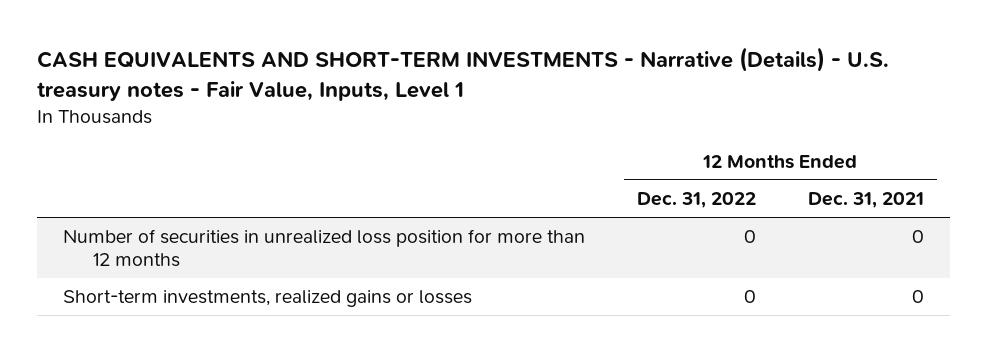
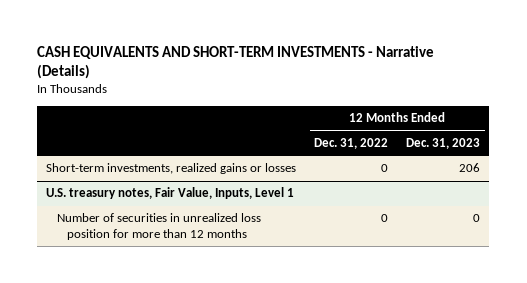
[37,47,890,102] CASH EQUIVALENTS AND SHORT-TERM INVESTMENTS - Narrative (Details) - U.S. treasury notes - Fair Value, Inputs, Level 1 -> [37,45,435,80] CASH EQUIVALENTS AND SHORT-TERM INVESTMENTS - Narrative (Details)
[807,192,924,209] Dec. 31, 2021 -> none
none -> [406,138,481,150] Dec. 31, 2023
[63,229,586,268] Number of securities in unrealized loss position for more than 12 months -> none
none -> [46,187,295,200] U.S. treasury notes, Fair Value, Inputs, Level 1
none -> [56,213,261,240] Number of securities in unrealized loss position for more than 12 months

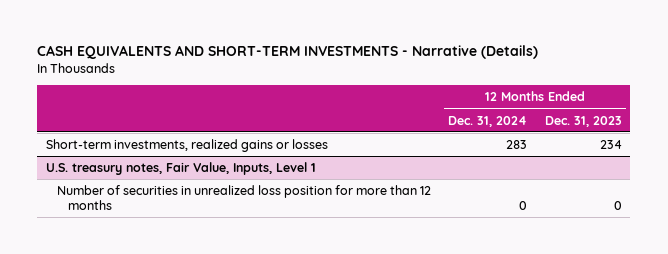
[314,138,389,150] Dec. 31, 2022 -> none
none -> [448,115,528,127] Dec. 31, 2024
[459,163,481,173] 206 -> [599,140,622,150] 234

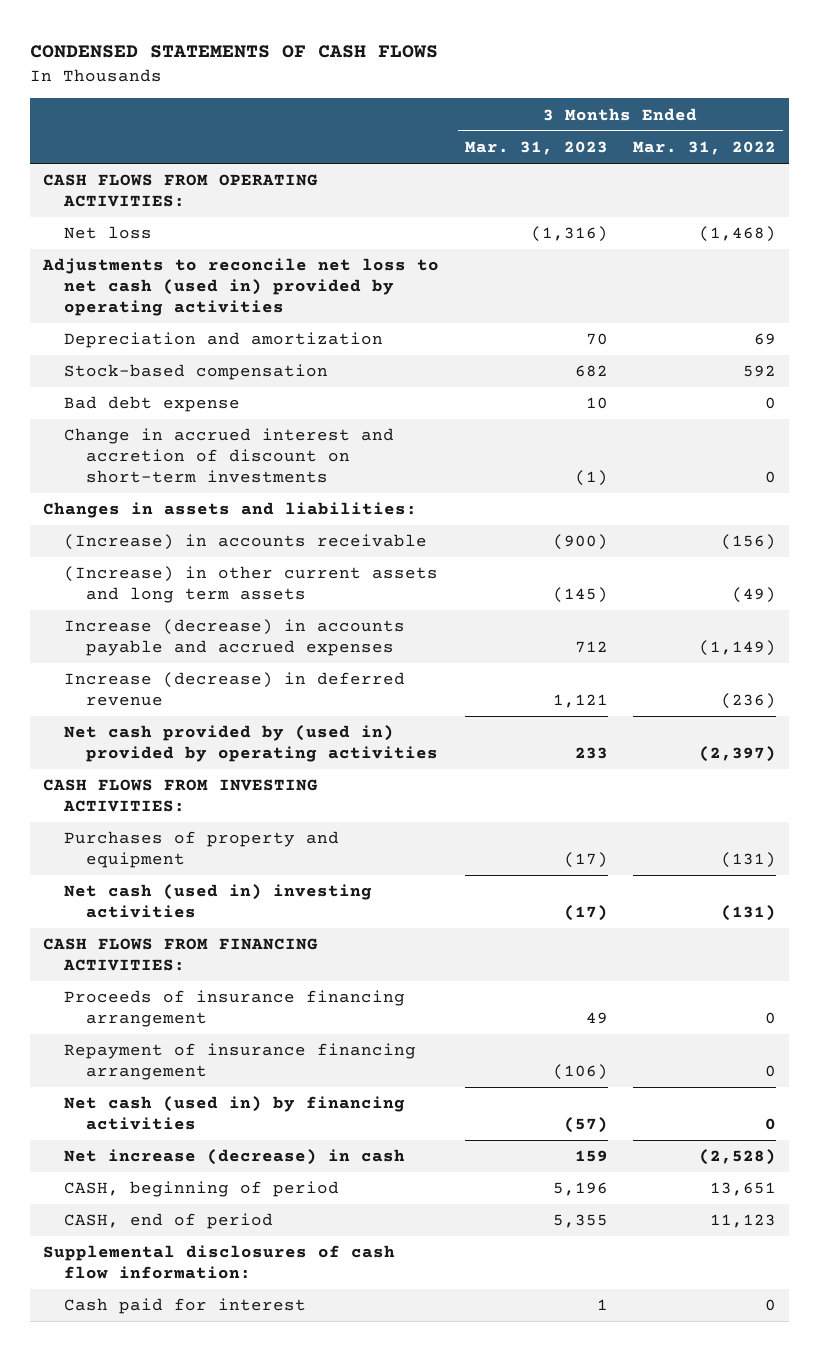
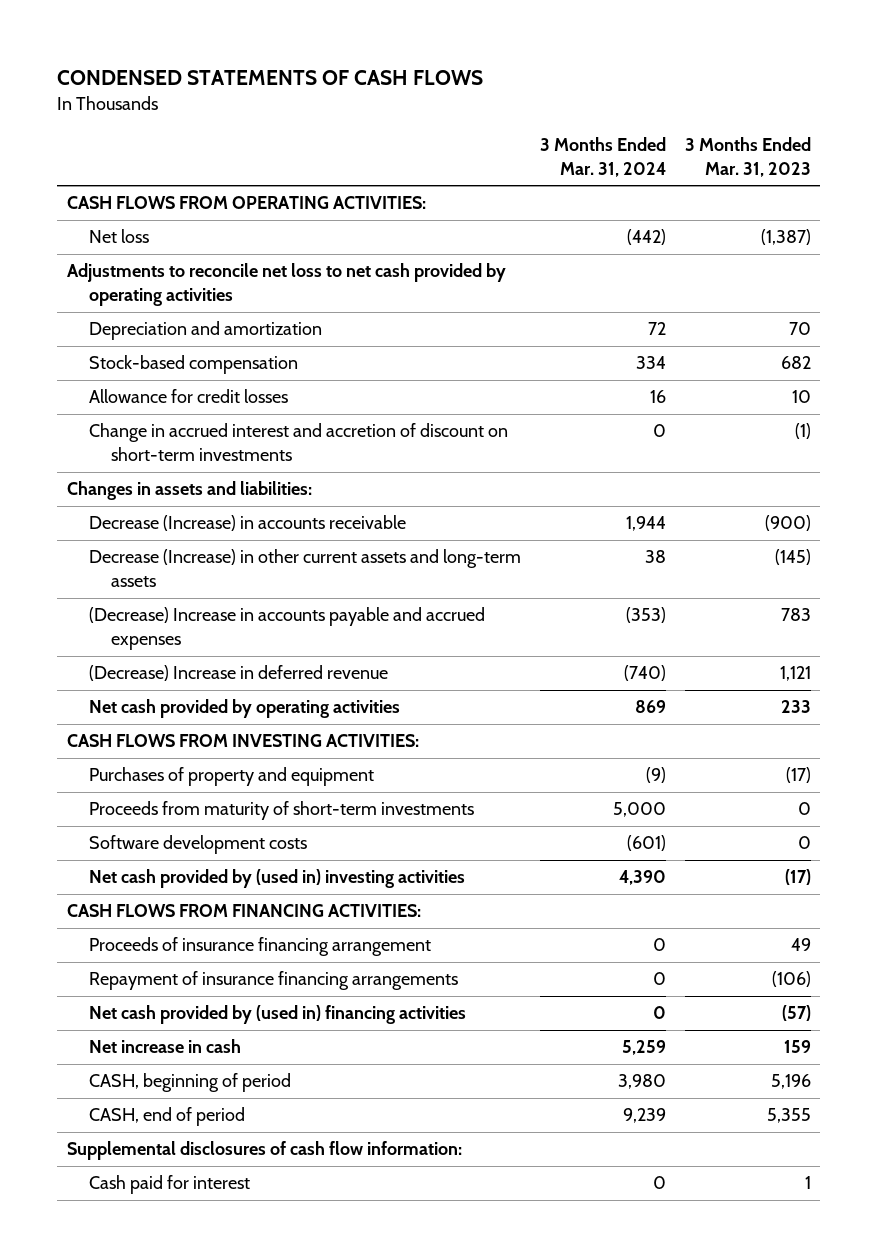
[633,140,777,155] Mar. 31, 2022 -> none
none -> [539,137,666,177] 3 Months Ended Mar. 31, 2024
[530,226,608,243] (1,316) -> [760,229,811,246] (1,387)
[42,258,440,316] Adjustments to reconcile net loss to net cash (used in) provided by operating activities -> [66,263,506,306] Adjustments to reconcile net loss to net cash provided by operating activities
[64,396,241,413] Bad debt expense -> [88,389,288,404] Allowance for credit losses
[64,534,428,551] (Increase) in accounts receivable -> [88,515,406,532] Decrease (Increase) in accounts receivable
[64,566,439,604] (Increase) in other current assets and long term assets -> [88,549,521,587] Decrease (Increase) in other current assets and long-term assets
[64,619,406,657] Increase (decrease) in accounts payable and accrued expenses -> [88,607,485,650] (Decrease) Increase in accounts payable and accrued expenses
[574,641,608,654] 712 -> [780,608,811,622] 783
[64,672,406,707] Increase (decrease) in deferred revenue -> [88,665,388,682] (Decrease) Increase in deferred revenue
[64,725,438,763] Net cash provided by (used in) provided by operating activities -> [88,699,400,719] Net cash provided by operating activities
none -> [88,801,474,821] Proceeds from maturity of short-term investments
none -> [88,835,307,855] Software development costs
[64,884,373,919] Net cash (used in) investing activities -> [88,869,465,889] Net cash provided by (used in) investing activities
[64,1043,417,1081] Repayment of insurance financing arrangement -> [88,971,458,991] Repayment of insurance financing arrangements
[64,1096,406,1131] Net cash (used in) by financing activities -> [88,1005,466,1025] Net cash provided by (used in) financing activities
[64,1149,406,1166] Net increase (decrease) in cash -> [88,1039,241,1054] Net increase in cash

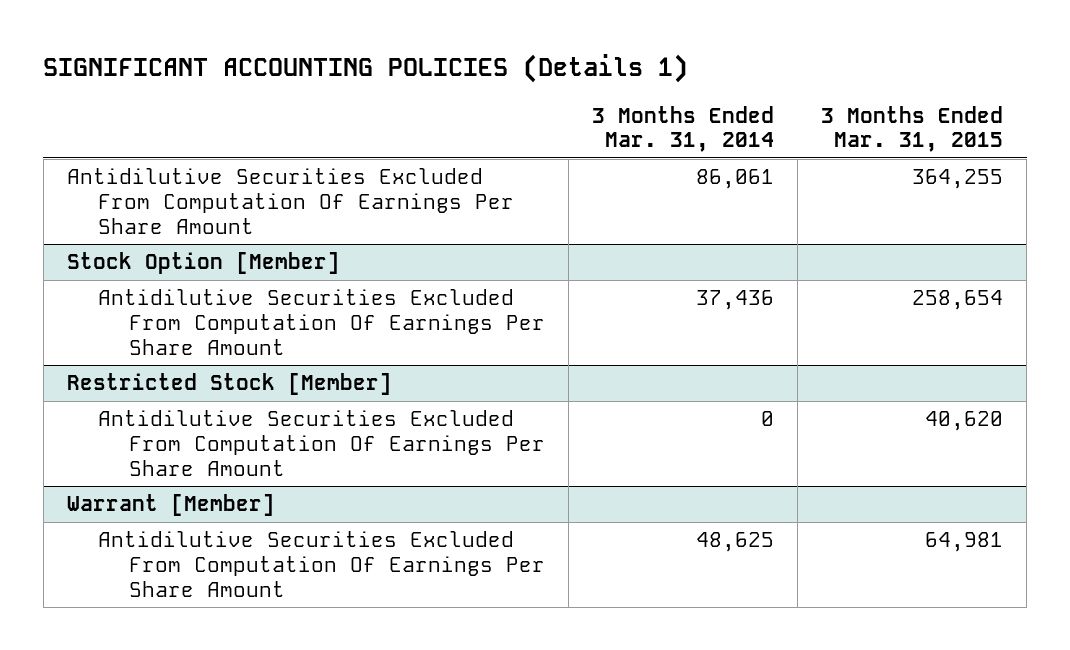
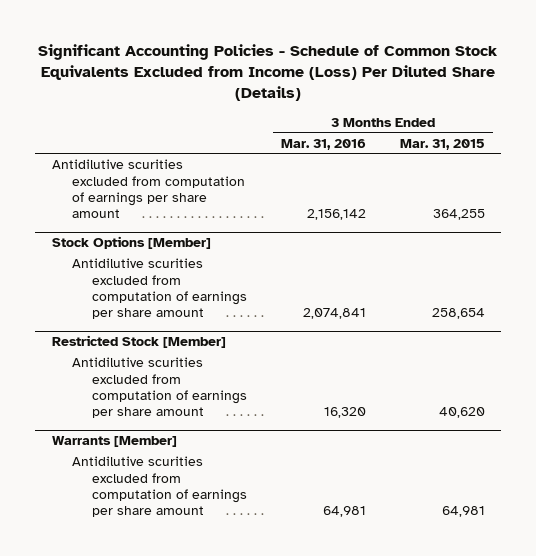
[43,54,689,84] SIGNIFICANT ACCOUNTING POLICIES (Details 1) -> [38,43,499,101] Significant Accounting Policies - Schedule of Common Stock Equivalents Excluded from Income (Loss) Per Diluted Share (Details)
[592,105,775,153] 3 Months Ended Mar. 31, 2014 -> none
none -> [281,138,367,150] Mar. 31, 2016
[66,168,515,234] Antidilutive Securities Excluded From Computation Of Earnings Per Share Amount -> [51,159,246,219] Antidilutive scurities excluded from computation of earnings per share amount
[66,252,340,275] Stock Option [Member] -> [51,236,211,250] Stock Options [Member]
[98,289,546,355] Antidilutive Securities Excluded From Computation Of Earnings Per Share Amount -> [72,258,248,320] Antidilutive scurities excluded from computation of earnings per share amount
[98,410,546,476] Antidilutive Securities Excluded From Computation Of Earnings Per Share Amount -> [72,357,248,419] Antidilutive scurities excluded from computation of earnings per share amount
[66,494,275,517] Warrant [Member] -> [51,436,177,448] Warrants [Member]
[98,531,546,597] Antidilutive Securities Excluded From Computation Of Earnings Per Share Amount -> [72,456,248,518] Antidilutive scurities excluded from computation of earnings per share amount

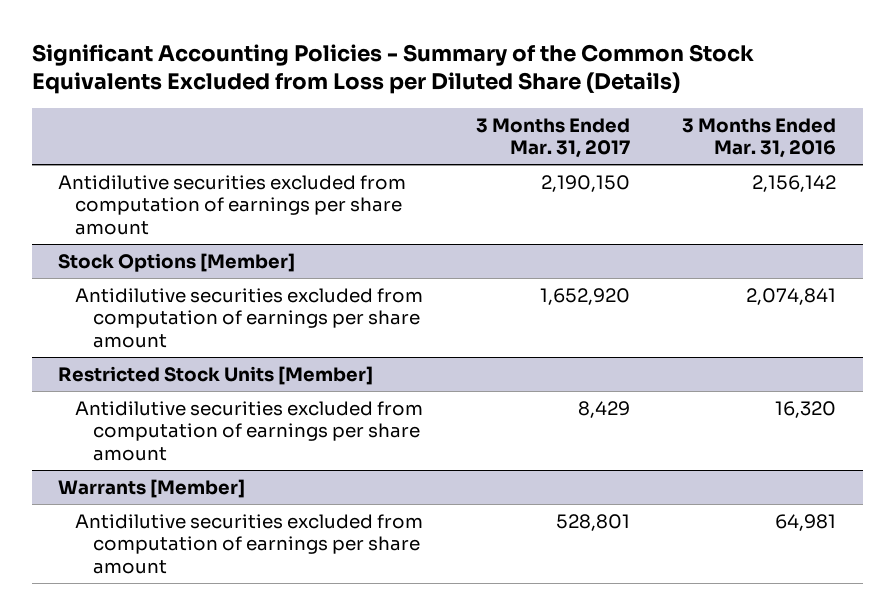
[38,43,499,101] Significant Accounting Policies - Schedule of Common Stock Equivalents Excluded from Income (Loss) Per Diluted Share (Details) -> [31,43,754,95] Significant Accounting Policies - Summary of the Common Stock Equivalents Excluded from Loss per Diluted Share (Details)
[399,138,485,150] Mar. 31, 2015 -> none
none -> [475,117,630,159] 3 Months Ended Mar. 31, 2017
[51,159,246,219] Antidilutive scurities excluded from computation of earnings per share amount -> [58,174,407,235] Antidilutive securities excluded from computation of earnings per share amount
[72,258,248,320] Antidilutive scurities excluded from computation of earnings per share amount -> [75,287,424,348] Antidilutive securities excluded from computation of earnings per share amount
[51,335,226,349] Restricted Stock [Member] -> [58,365,374,385] Restricted Stock Units [Member]
[72,357,248,419] Antidilutive scurities excluded from computation of earnings per share amount -> [75,400,424,461] Antidilutive securities excluded from computation of earnings per share amount
[72,456,248,518] Antidilutive scurities excluded from computation of earnings per share amount -> [75,513,424,574] Antidilutive securities excluded from computation of earnings per share amount

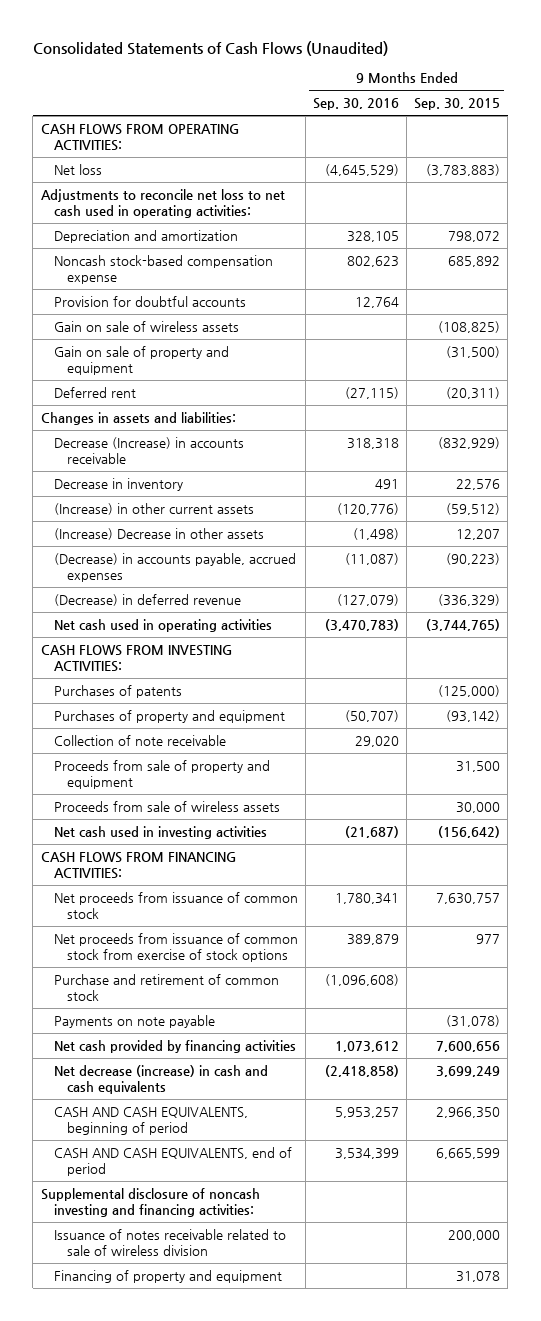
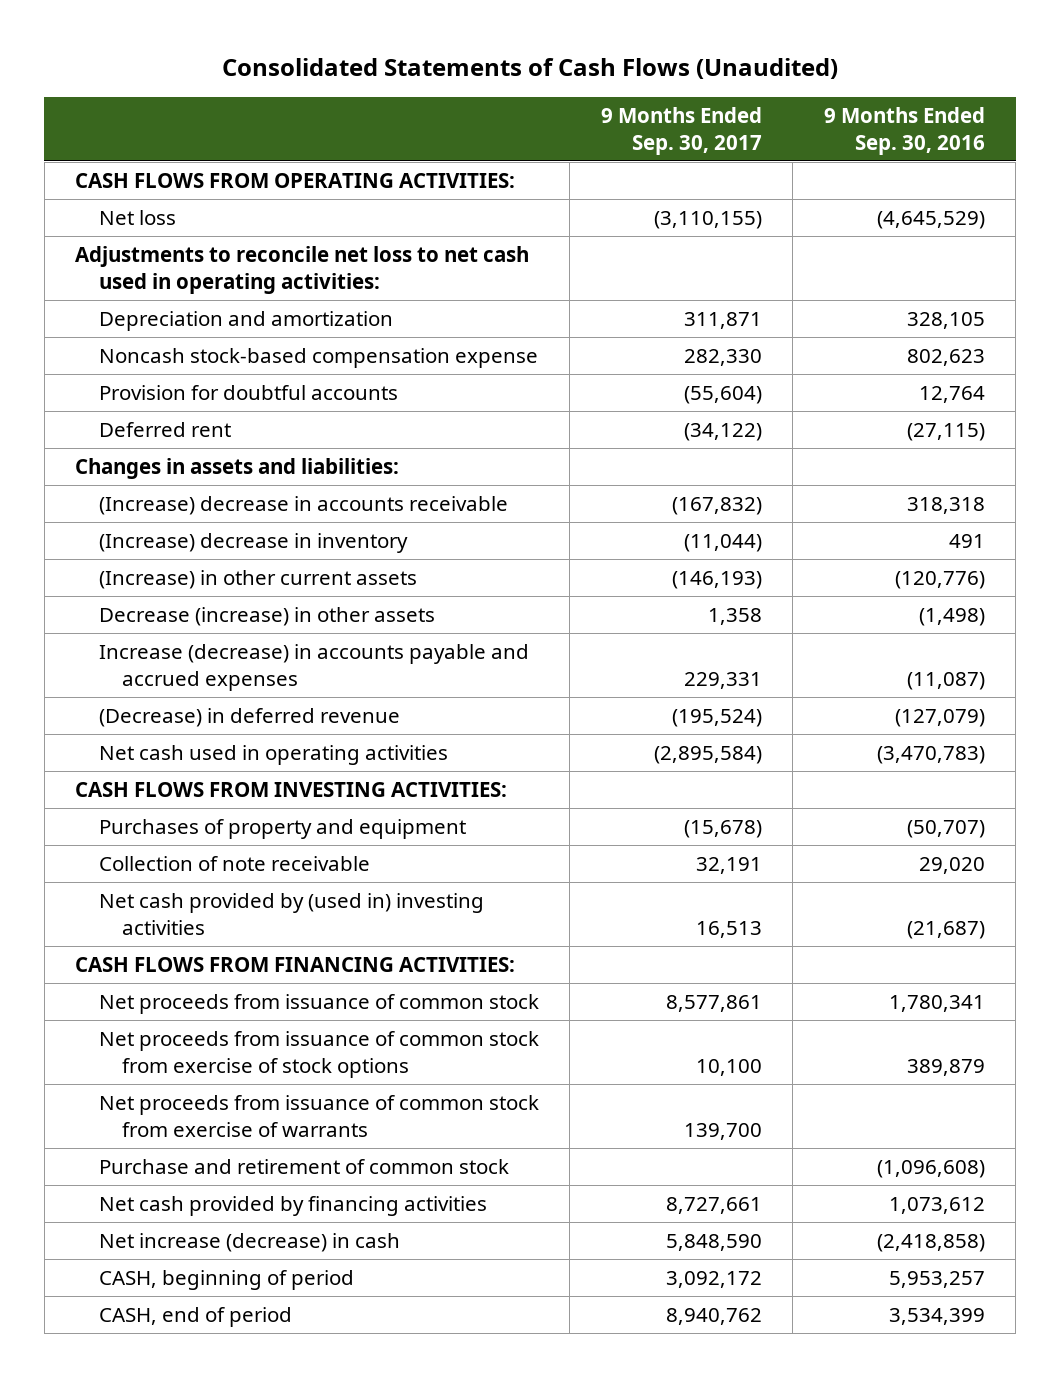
[414,98,501,111] Sep. 30, 2015 -> none
none -> [600,106,762,155] 9 Months Ended Sep. 30, 2017
[53,320,239,332] Gain on sale of wireless assets -> none
[53,345,229,375] Gain on sale of property and equipment -> none
[53,436,244,464] Decrease (Increase) in accounts receivable -> [98,495,508,515] (Increase) decrease in accounts receivable
[53,477,183,491] Decrease in inventory -> [98,532,408,553] (Increase) decrease in inventory
[53,527,264,540] (Increase) Decrease in other assets -> [98,606,435,626] Decrease (increase) in other assets
[53,552,296,582] (Decrease) in accounts payable, accrued expenses -> [98,643,529,691] Increase (decrease) in accounts payable and accrued expenses
[53,684,182,698] Purchases of patents -> none
[53,759,270,789] Proceeds from sale of property and equipment -> none
[53,800,280,812] Proceeds from sale of wireless assets -> none
[53,825,267,839] Net cash used in investing activities -> [98,892,484,935] Net cash provided by (used in) investing activities
none -> [98,1094,539,1137] Net proceeds from issuance of common stock from exercise of warrants
[53,1014,215,1028] Payments on note payable -> none
[40,1187,260,1217] Supplemental disclosure of noncash investing and financing activities: -> none
[53,1228,286,1256] Issuance of notes receivable related to sale of wireless division -> none
[53,1269,282,1283] Financing of property and equipment -> none
[53,1064,268,1094] Net decrease (increase) in cash and cash equivalents -> [98,1232,400,1252] Net increase (decrease) in cash
[53,1106,248,1135] CASH AND CASH EQUIVALENTS, beginning of period -> [98,1269,354,1290] CASH, beginning of period
[53,1146,292,1176] CASH AND CASH EQUIVALENTS, end of period -> [98,1306,292,1327] CASH, end of period

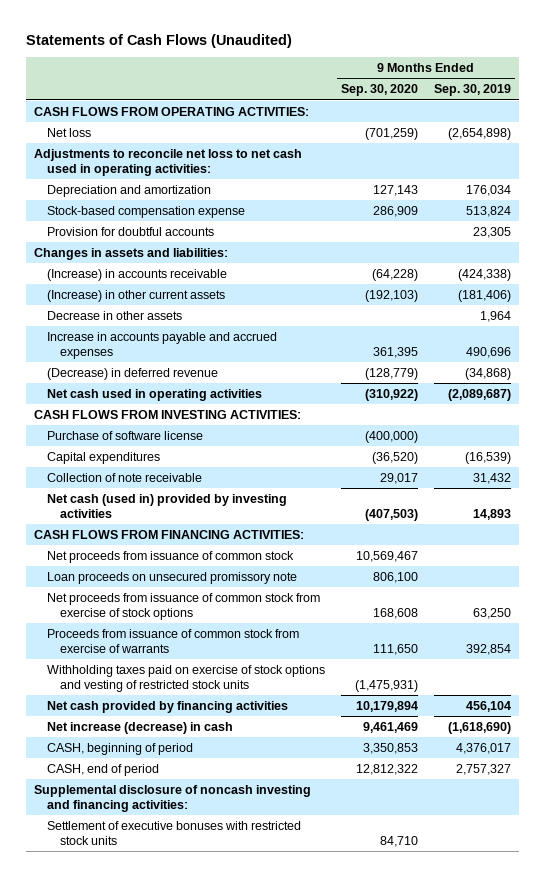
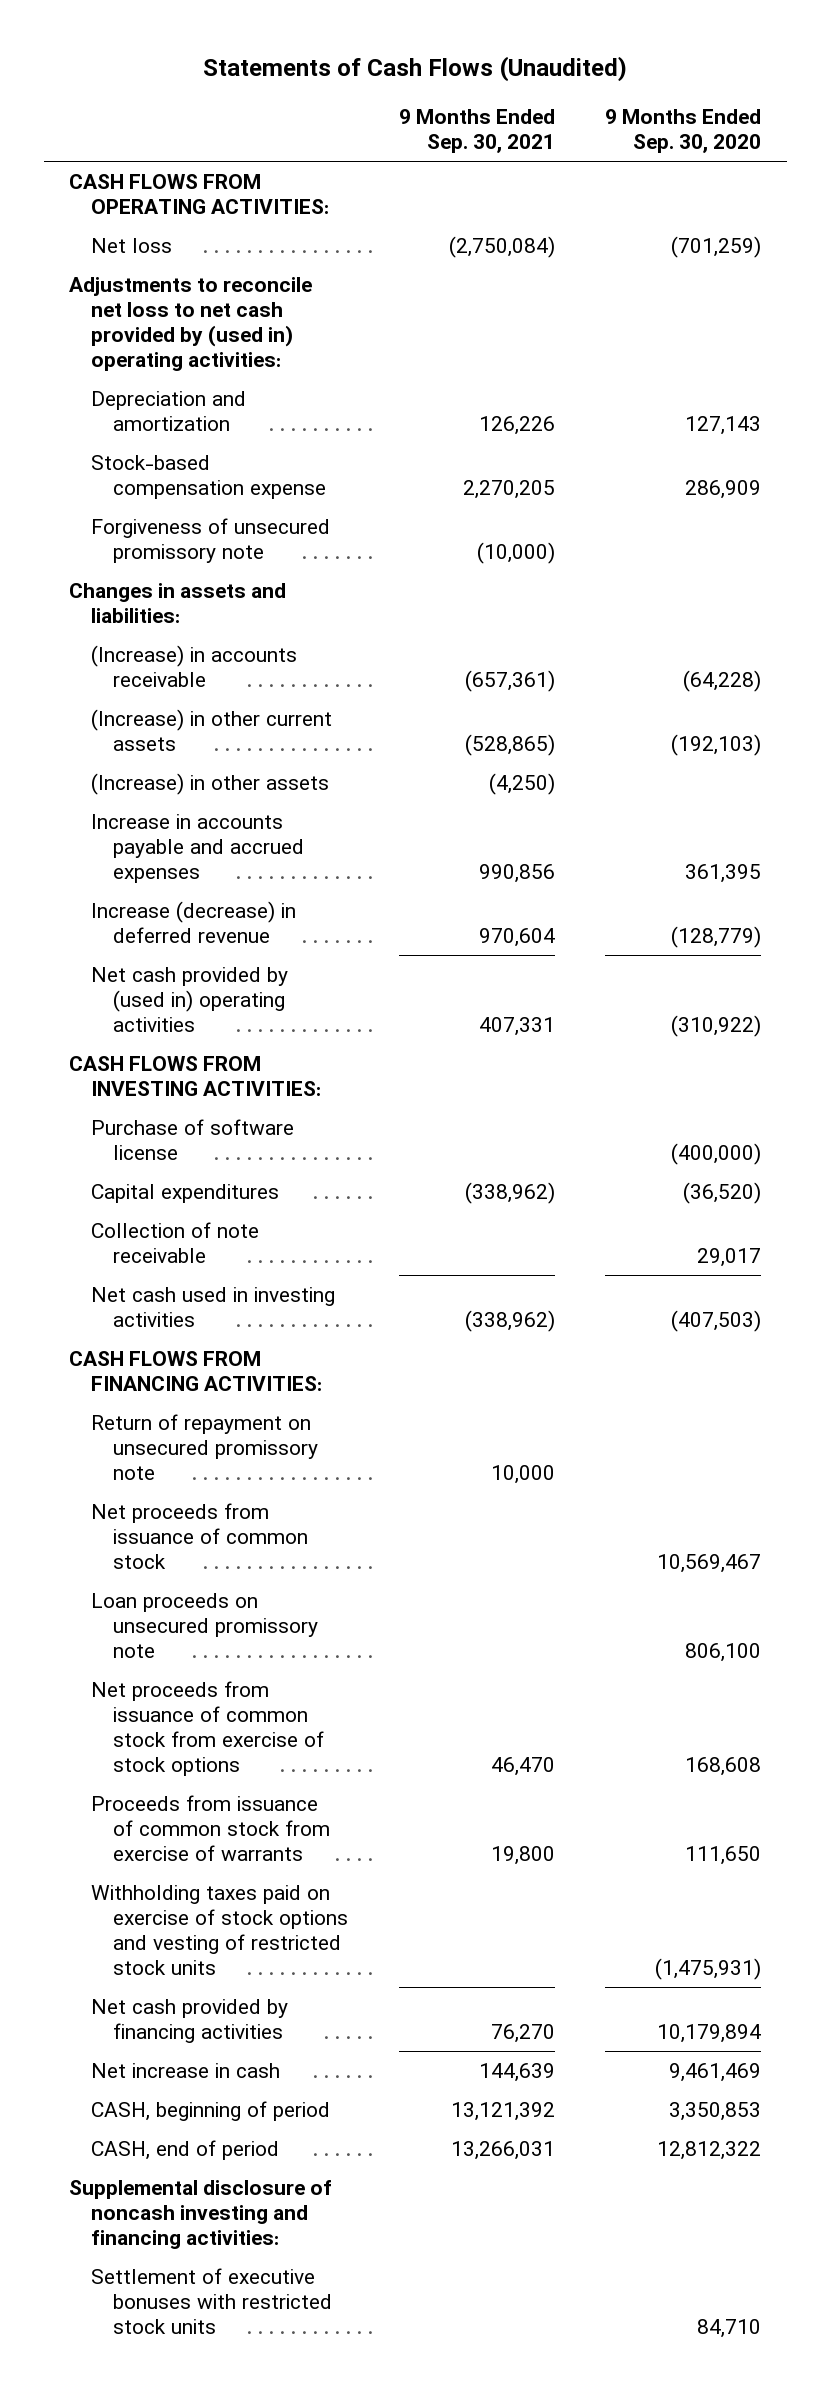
[433,84,511,97] Sep. 30, 2019 -> none
none -> [398,109,555,154] 9 Months Ended Sep. 30, 2021
[33,148,302,176] Adjustments to reconcile net loss to net cash used in operating activities: -> [68,277,312,372] Adjustments to reconcile net loss to net cash provided by (used in) operating activities:
[46,226,214,236] Provision for doubtful accounts -> none
none -> [91,518,331,564] Forgiveness of unsecured promissory note
[46,310,182,320] Decrease in other assets -> [91,773,330,796] (Increase) in other assets
[46,367,218,380] (Decrease) in deferred revenue -> [91,901,297,944] Increase (decrease) in deferred revenue
[46,388,262,401] Net cash used in operating activities -> [91,967,289,1033] Net cash provided by (used in) operating activities
[46,493,287,518] Net cash (used in) provided by investing activities -> [91,1287,336,1328] Net cash used in investing activities
none -> [91,1414,319,1481] Return of repayment on unsecured promissory note
[46,721,233,734] Net increase (decrease) in cash -> [91,2063,281,2079] Net increase in cash

